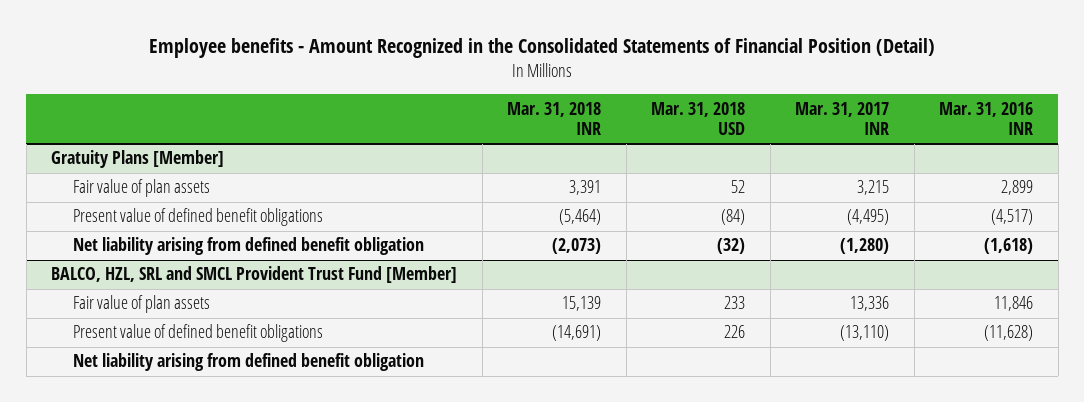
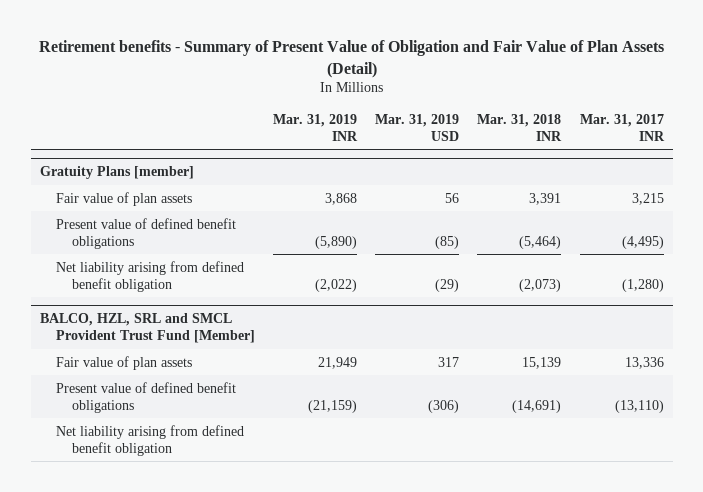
[149,38,936,59] Employee benefits - Amount Recognized in the Consolidated Statements of Financial Position (Detail) -> [38,40,664,78] Retirement benefits - Summary of Present Value of Obligation and Fair Value of Plan Assets (Detail)
[651,101,746,136] Mar. 31, 2018 USD -> none
[939,101,1034,136] Mar. 31, 2016 INR -> none
none -> [273,113,359,141] Mar. 31, 2019 INR
none -> [375,113,460,141] Mar. 31, 2019 USD
[51,150,225,169] Gratuity Plans [Member] -> [39,166,194,180] Gratuity Plans [member]

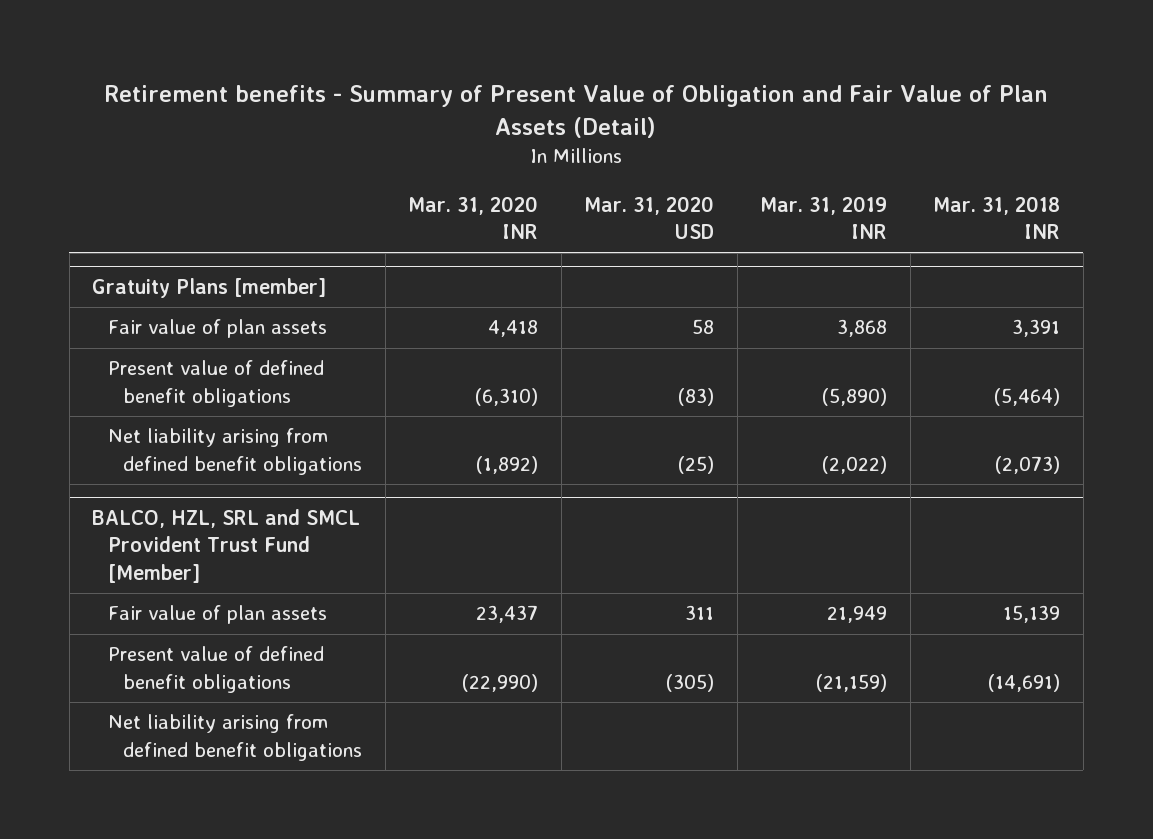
[375,113,460,141] Mar. 31, 2019 USD -> none
[579,113,665,141] Mar. 31, 2017 INR -> none
none -> [408,195,539,239] Mar. 31, 2020 INR
none -> [584,195,715,239] Mar. 31, 2020 USD
[55,260,244,292] Net liability arising from defined benefit obligation -> [107,428,363,475] Net liability arising from defined benefit obligations
[55,424,244,456] Net liability arising from defined benefit obligation -> [107,714,363,761] Net liability arising from defined benefit obligations

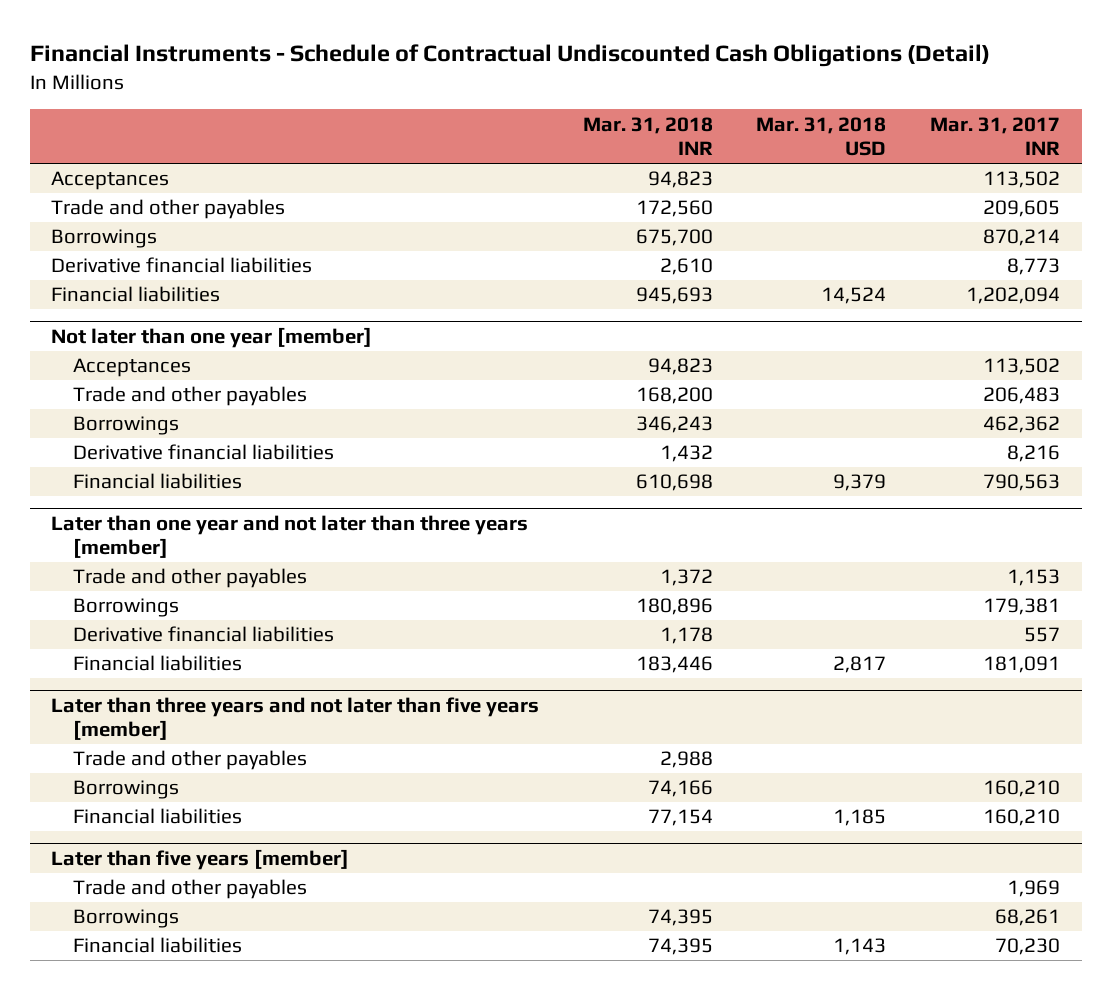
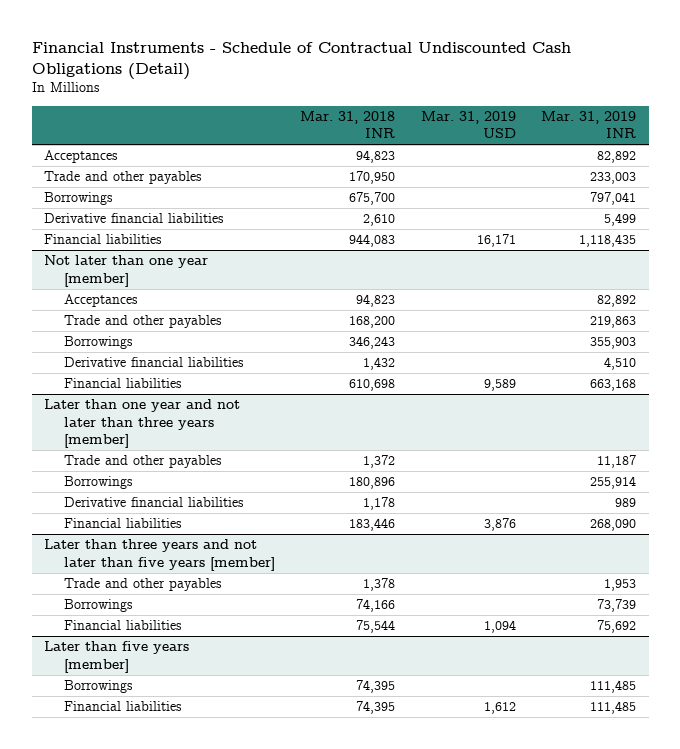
[756,116,887,157] Mar. 31, 2018 USD -> none
[929,116,1060,156] Mar. 31, 2017 INR -> none
none -> [420,111,516,139] Mar. 31, 2019 USD
none -> [541,111,637,139] Mar. 31, 2019 INR
[635,200,713,218] 172,560 -> [349,171,396,185] 170,950
[635,287,713,305] 945,693 -> [349,234,396,248] 944,083
[659,751,713,769] 2,988 -> [363,578,396,592] 1,378
[647,809,713,827] 77,154 -> [356,620,396,634] 75,544
[72,879,307,900] Trade and other payables -> none

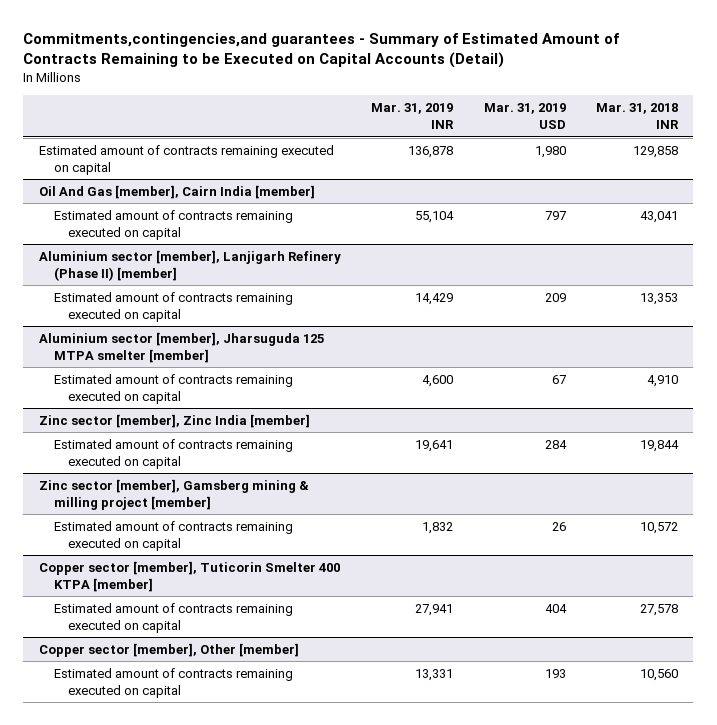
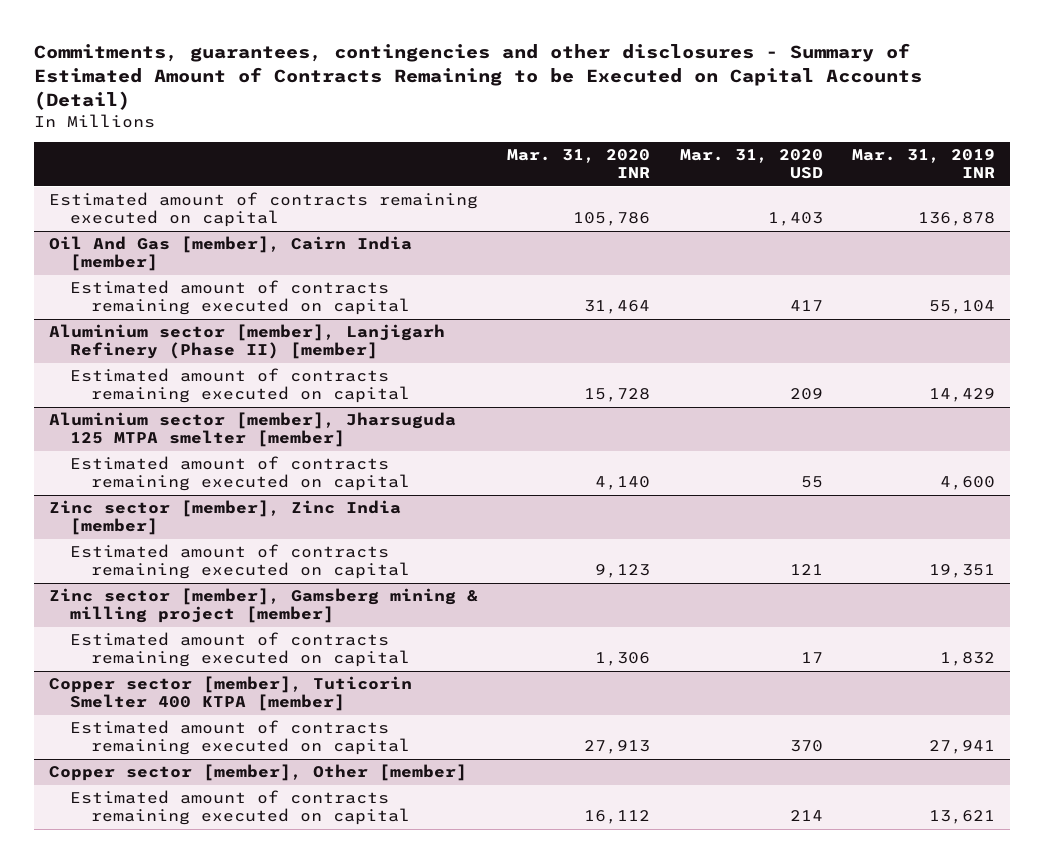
[23,32,620,69] Commitments,contingencies,and guarantees - Summary of Estimated Amount of Contracts Remaining to be Executed on Capital Accounts (Detail) -> [34,43,923,110] Commitments, guarantees, contingencies and other disclosures - Summary of Estimated Amount of Contracts Remaining to be Executed on Capital Accounts (Detail)
[483,103,566,130] Mar. 31, 2019 USD -> none
[596,103,680,130] Mar. 31, 2018 INR -> none
none -> [507,149,651,179] Mar. 31, 2020 INR
none -> [679,149,823,180] Mar. 31, 2020 USD
[415,439,454,452] 19,641 -> [929,564,996,579] 19,351
[415,668,454,681] 13,331 -> [929,810,996,825] 13,621

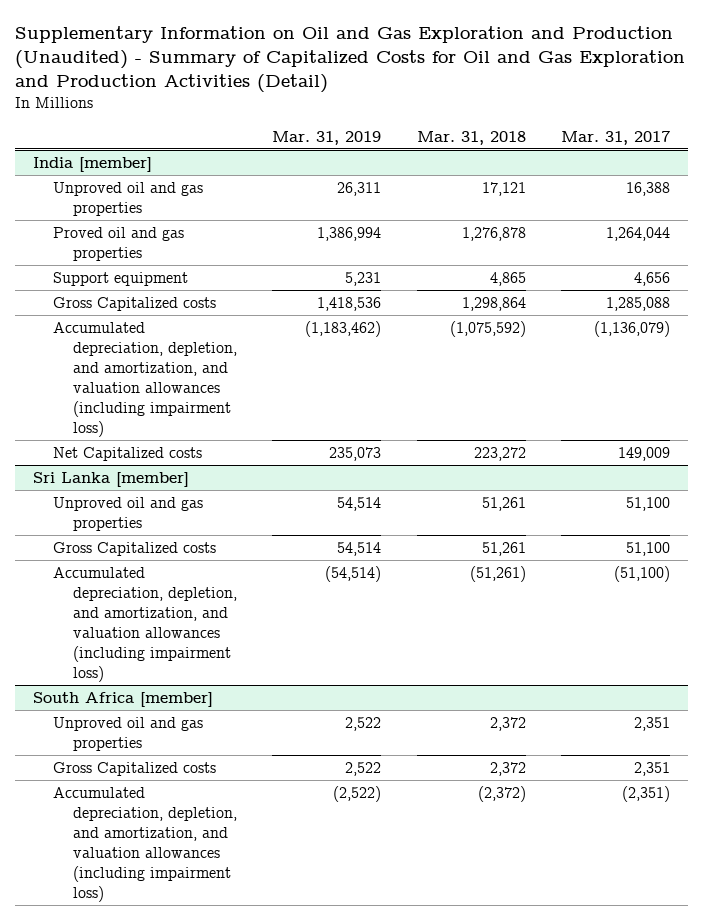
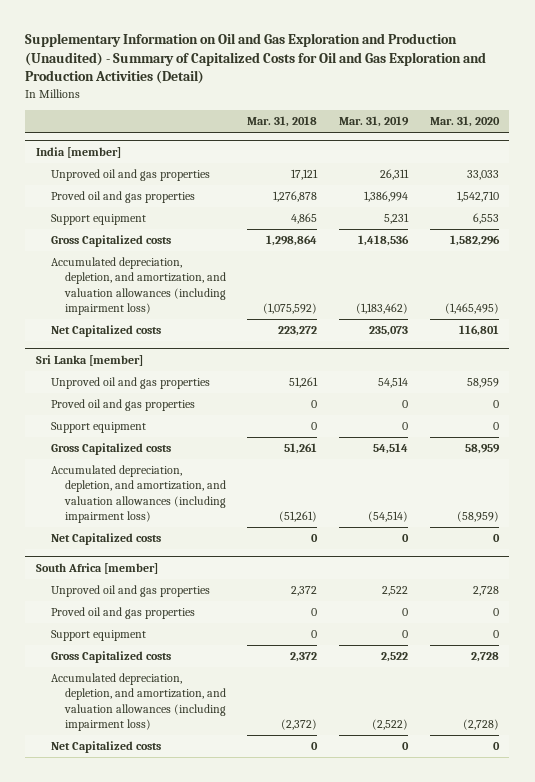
[561,130,671,145] Mar. 31, 2017 -> none
none -> [429,115,500,127] Mar. 31, 2020
none -> [50,399,195,412] Proved oil and gas properties
none -> [50,422,146,434] Support equipment
none -> [50,533,161,546] Net Capitalized costs
none -> [50,607,195,620] Proved oil and gas properties
none -> [50,630,146,642] Support equipment
none -> [50,741,161,754] Net Capitalized costs

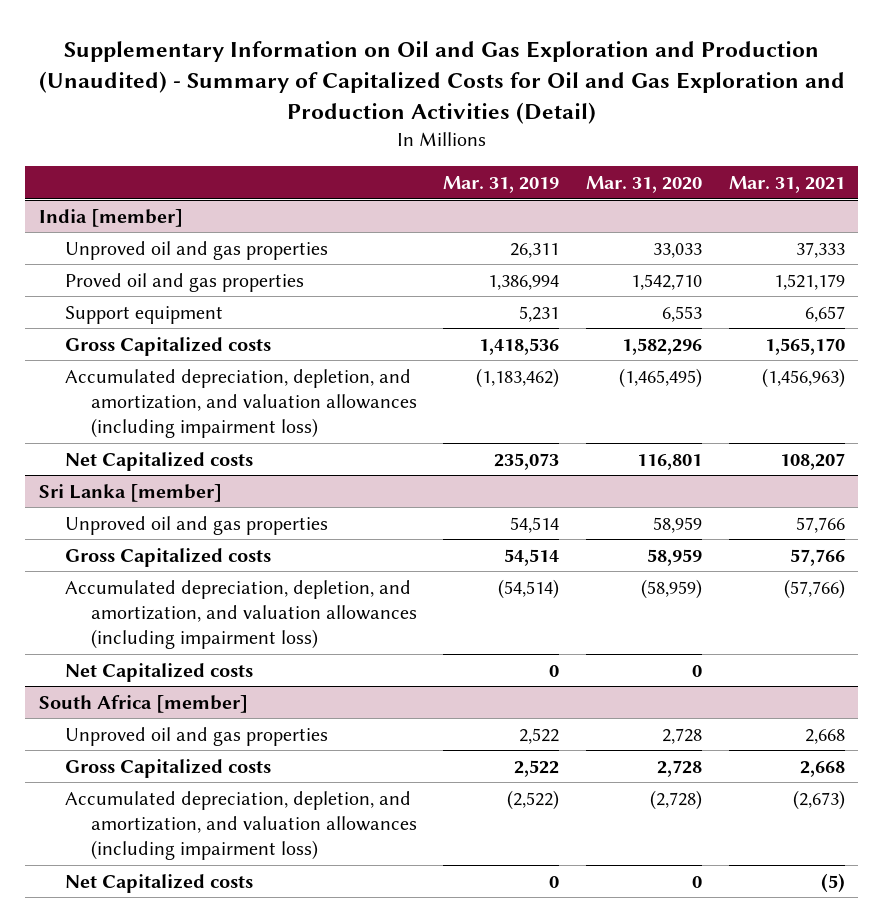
[247,115,318,127] Mar. 31, 2018 -> none
none -> [728,176,845,194] Mar. 31, 2021
[50,399,195,412] Proved oil and gas properties -> none
[50,422,146,434] Support equipment -> none
[50,607,195,620] Proved oil and gas properties -> none
[50,630,146,642] Support equipment -> none

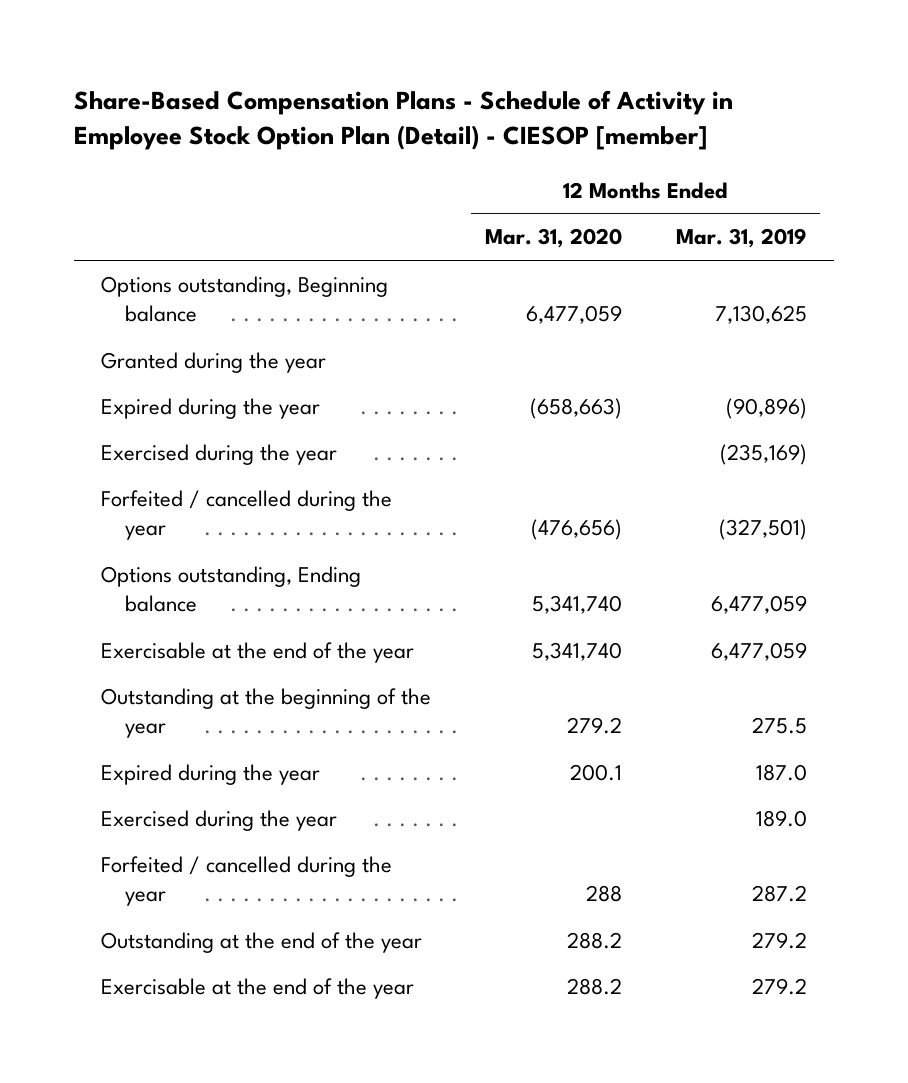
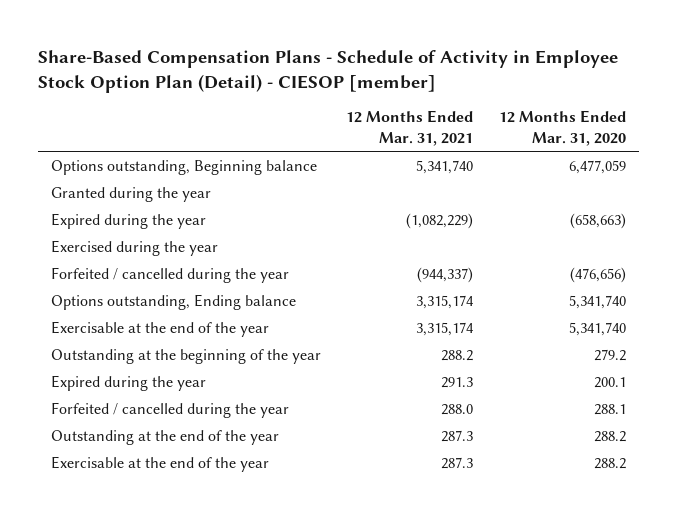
[675,228,807,249] Mar. 31, 2019 -> none
none -> [346,110,474,146] 12 Months Ended Mar. 31, 2021
[100,809,337,831] Exercised during the year -> none
[585,884,622,902] 288 -> [593,403,626,415] 288.1

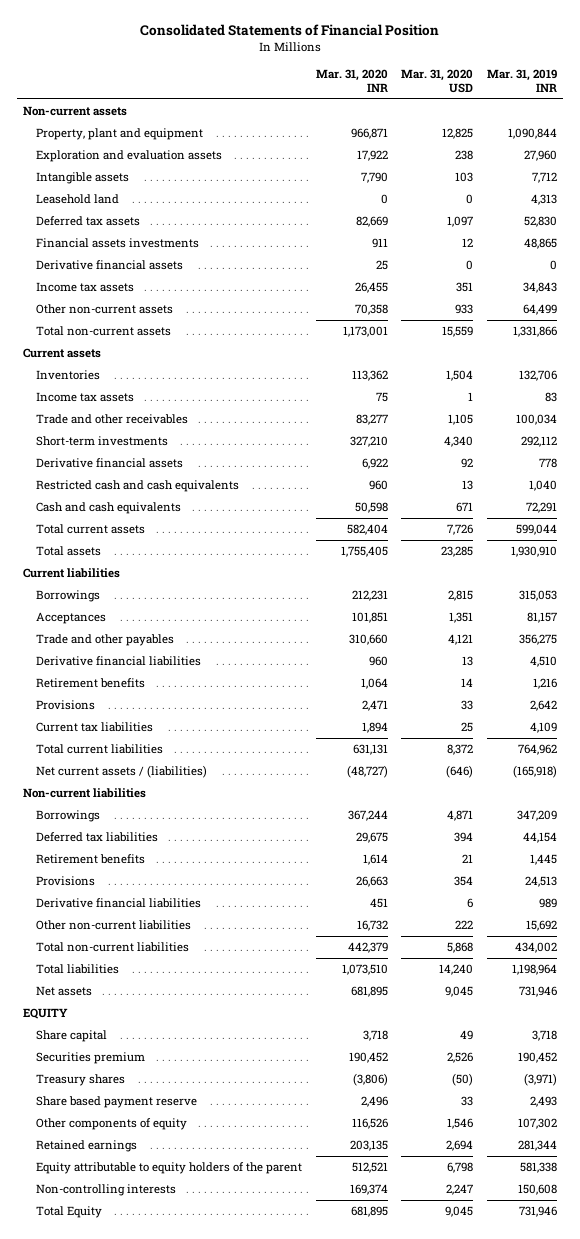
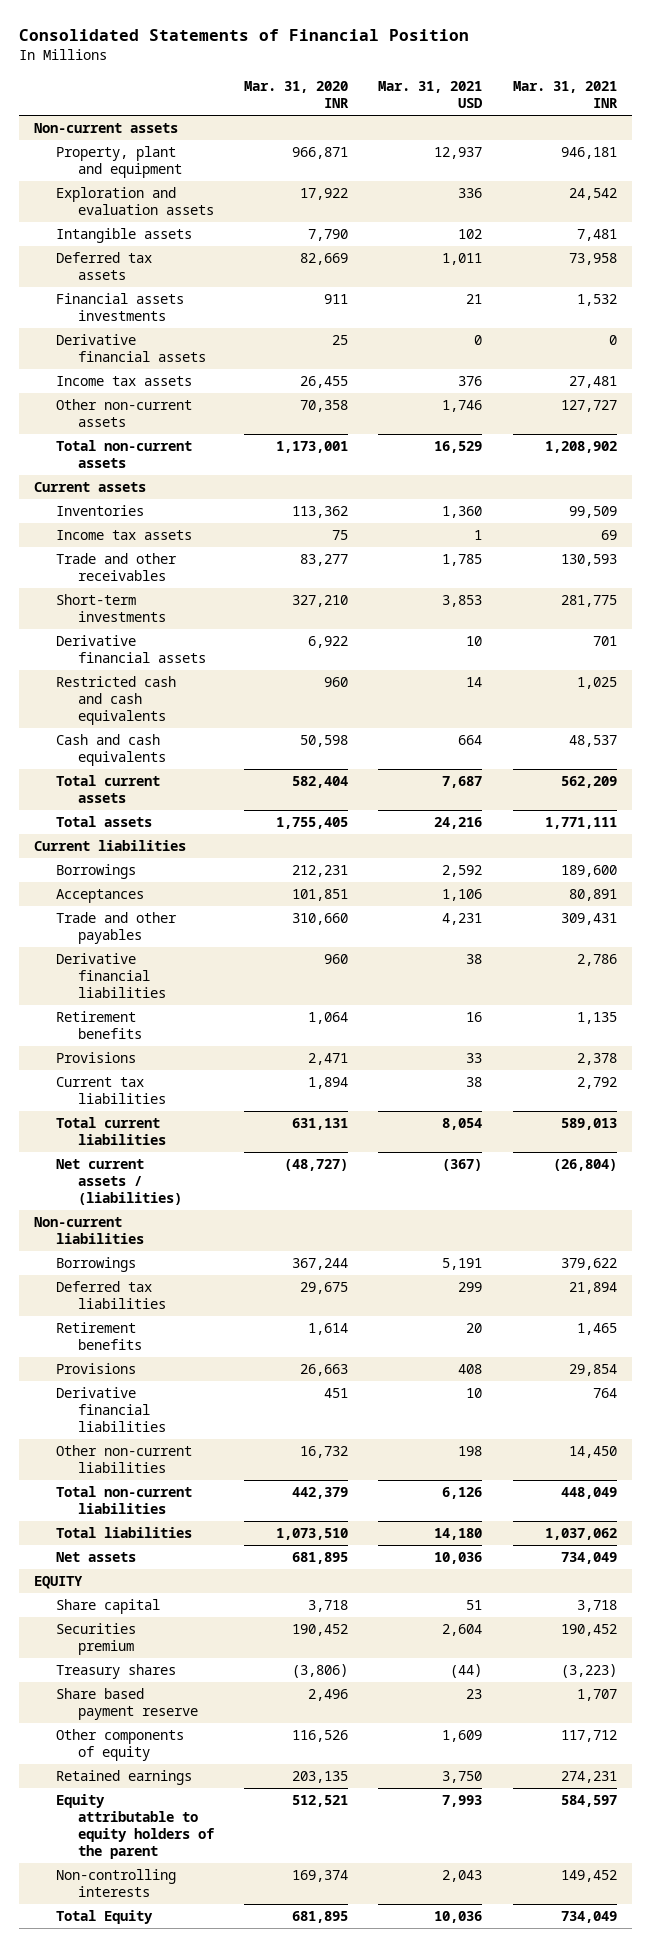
[401,68,474,93] Mar. 31, 2020 USD -> none
[486,68,557,92] Mar. 31, 2019 INR -> none
none -> [378,81,483,109] Mar. 31, 2021 USD
none -> [512,81,618,109] Mar. 31, 2021 INR
[36,194,120,205] Leasehold land -> none

